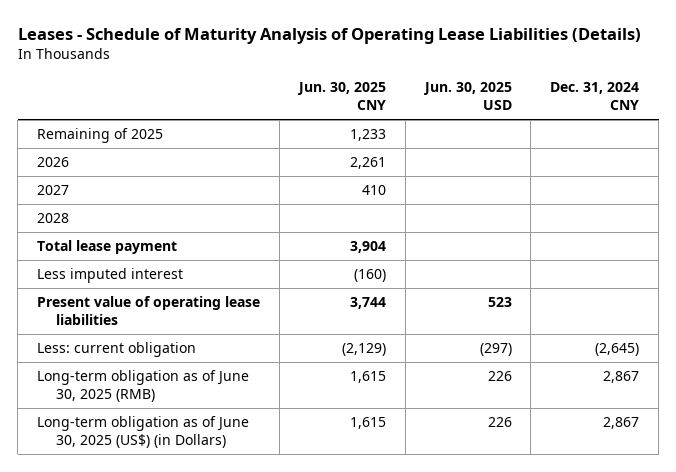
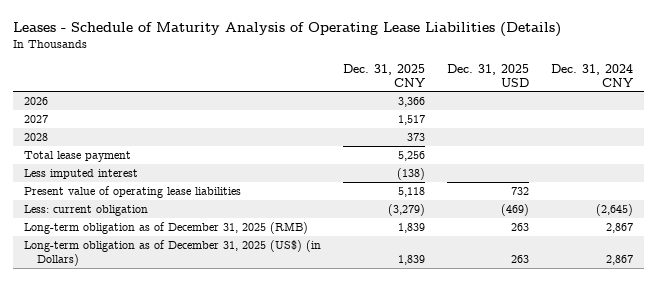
[296,82,386,111] Jun. 30, 2025 CNY -> none
[422,82,512,111] Jun. 30, 2025 USD -> none
none -> [342,63,425,87] Dec. 31, 2025 CNY
none -> [446,63,529,87] Dec. 31, 2025 USD
[37,127,164,143] Remaining of 2025 -> none
[37,369,250,403] Long-term obligation as of June 30, 2025 (RMB) -> [23,221,308,234] Long-term obligation as of December 31, 2025 (RMB)
[37,415,250,449] Long-term obligation as of June 30, 2025 (US$) (in Dollars) -> [23,239,321,266] Long-term obligation as of December 31, 2025 (US$) (in Dollars)

